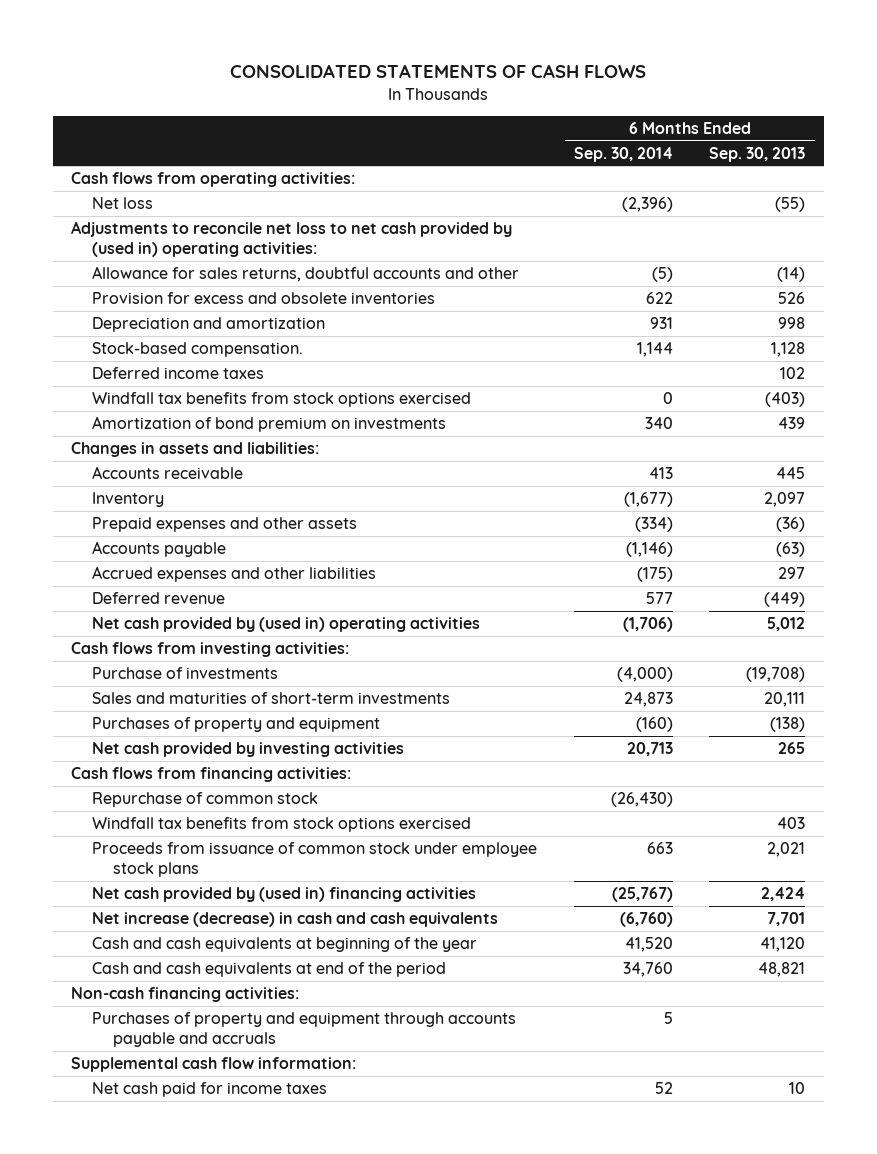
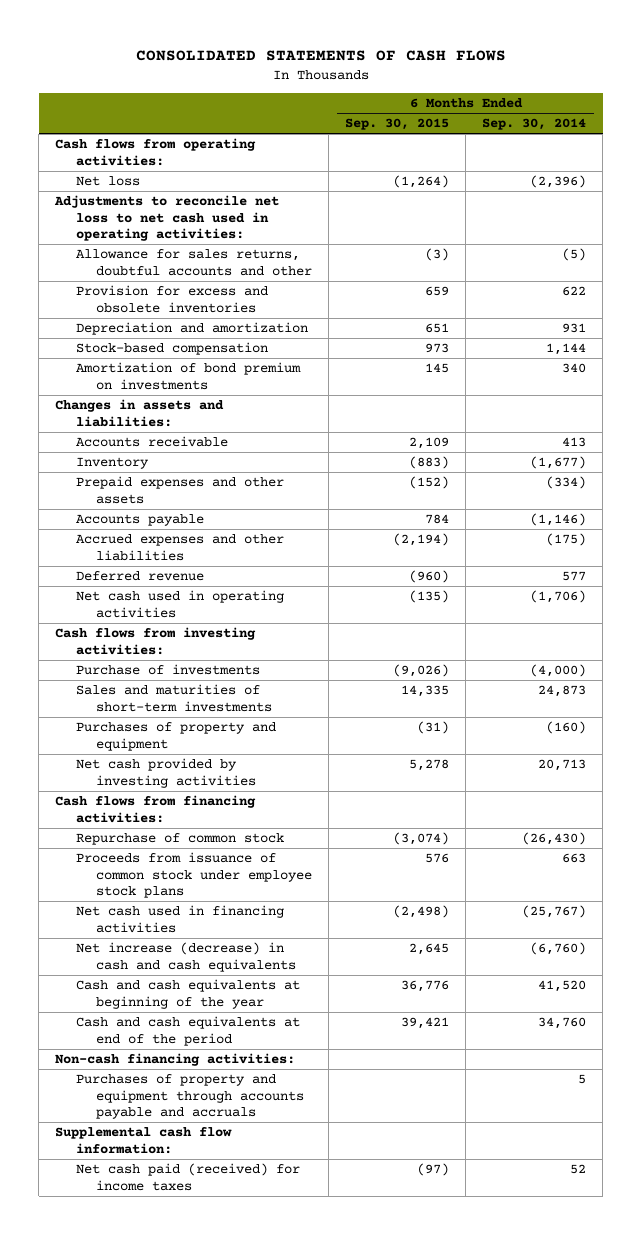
[709,146,806,162] Sep. 30, 2013 -> none
none -> [345,118,450,131] Sep. 30, 2015
[71,221,513,258] Adjustments to reconcile net loss to net cash provided by (used in) operating activities: -> [54,195,280,241] Adjustments to reconcile net loss to net cash used in operating activities:
[92,367,265,380] Deferred income taxes -> none
[92,392,472,408] Windfall tax benefits from stock options exercised -> none
[92,342,304,358] Stock-based compensation. -> [75,342,268,356] Stock-based compensation
[92,617,481,633] Net cash provided by (used in) operating activities -> [75,590,284,618] Net cash used in operating activities
[92,817,472,833] Windfall tax benefits from stock options exercised -> none
[92,887,477,903] Net cash provided by (used in) financing activities -> [75,905,284,933] Net cash used in financing activities
[92,1082,328,1098] Net cash paid for income taxes -> [75,1163,300,1191] Net cash paid (received) for income taxes

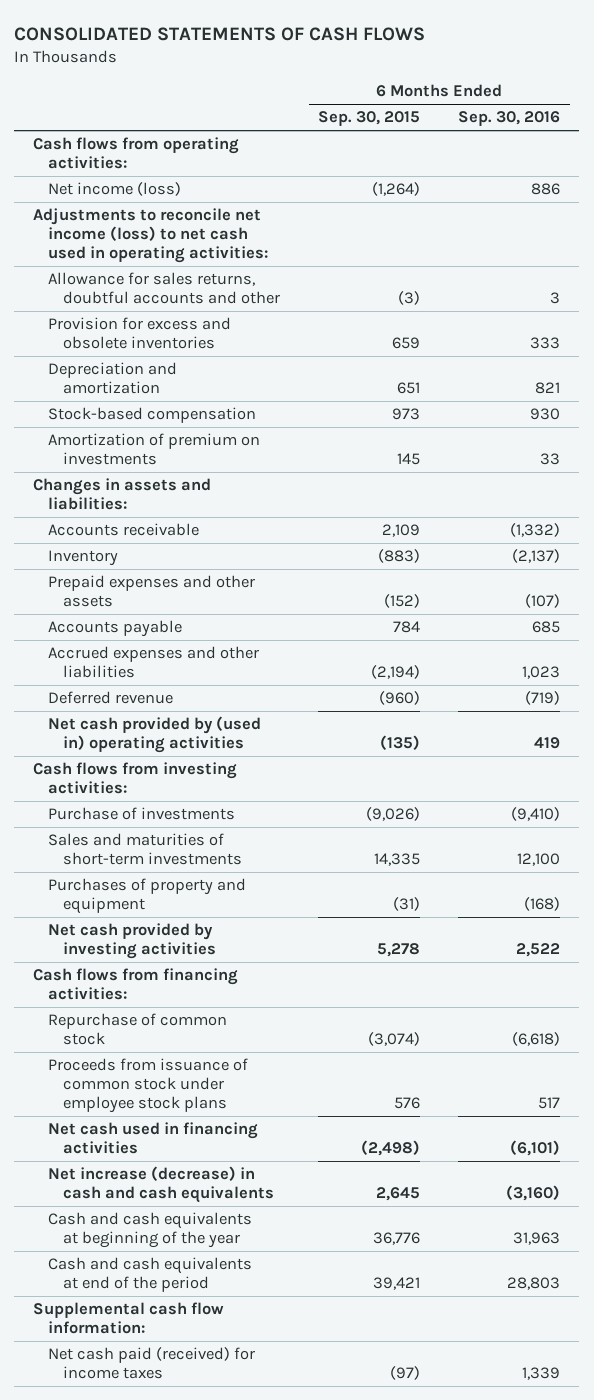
[482,118,587,131] Sep. 30, 2014 -> none
none -> [458,111,561,127] Sep. 30, 2016
[75,176,140,187] Net loss -> [48,182,182,197] Net income (loss)
[54,195,280,241] Adjustments to reconcile net loss to net cash used in operating activities: -> [33,208,269,263] Adjustments to reconcile net income (loss) to net cash used in operating activities:
[75,362,301,390] Amortization of bond premium on investments -> [48,433,261,465] Amortization of premium on investments
[75,590,284,618] Net cash used in operating activities -> [48,716,262,753] Net cash provided by (used in) operating activities
[55,1053,296,1067] Non-cash financing activities: -> none
[75,1074,305,1119] Purchases of property and equipment through accounts payable and accruals -> none

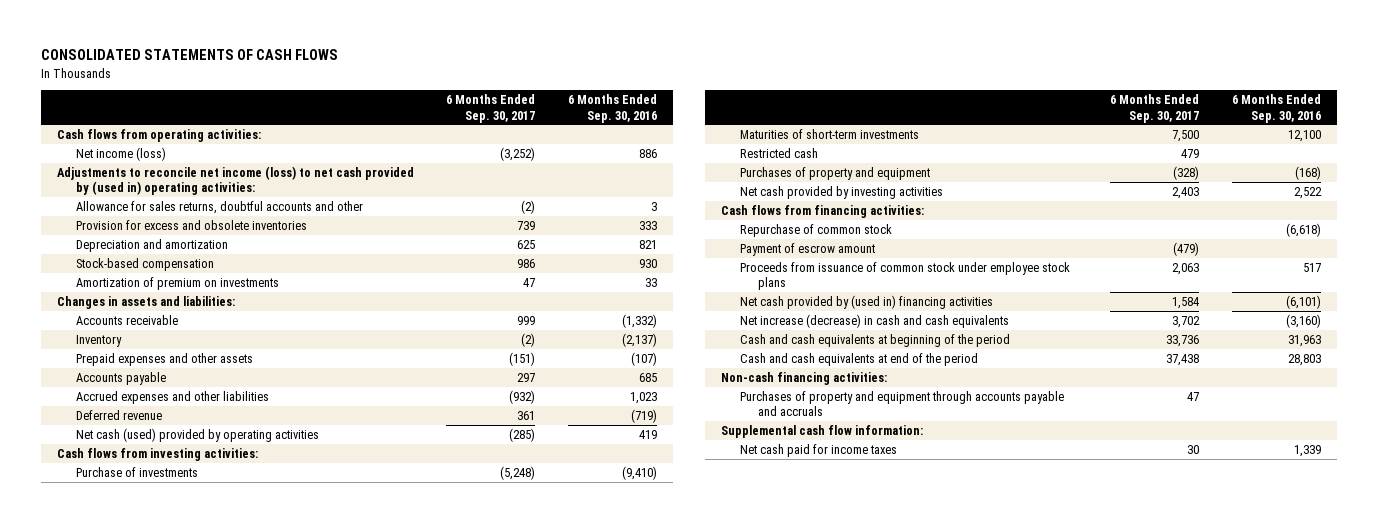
[318,111,421,127] Sep. 30, 2015 -> none
none -> [446,94,536,123] 6 Months Ended Sep. 30, 2017
[33,208,269,263] Adjustments to reconcile net income (loss) to net cash used in operating activities: -> [56,165,414,196] Adjustments to reconcile net income (loss) to net cash provided by (used in) operating activities:
[48,716,262,753] Net cash provided by (used in) operating activities -> [75,427,319,442] Net cash (used) provided by operating activities
[48,833,243,865] Sales and maturities of short-term investments -> [739,128,919,139] Maturities of short-term investments
none -> [739,147,818,158] Restricted cash
none -> [739,242,875,256] Payment of escrow amount
[48,1122,259,1154] Net cash used in financing activities -> [739,294,993,309] Net cash provided by (used in) financing activities
[48,1212,253,1248] Cash and cash equivalents at beginning of the year -> [739,333,1010,347] Cash and cash equivalents at beginning of the period
none -> [720,371,887,385] Non-cash financing activities:
none -> [739,390,1064,417] Purchases of property and equipment through accounts payable and accruals
[48,1347,256,1379] Net cash paid (received) for income taxes -> [739,443,897,457] Net cash paid for income taxes

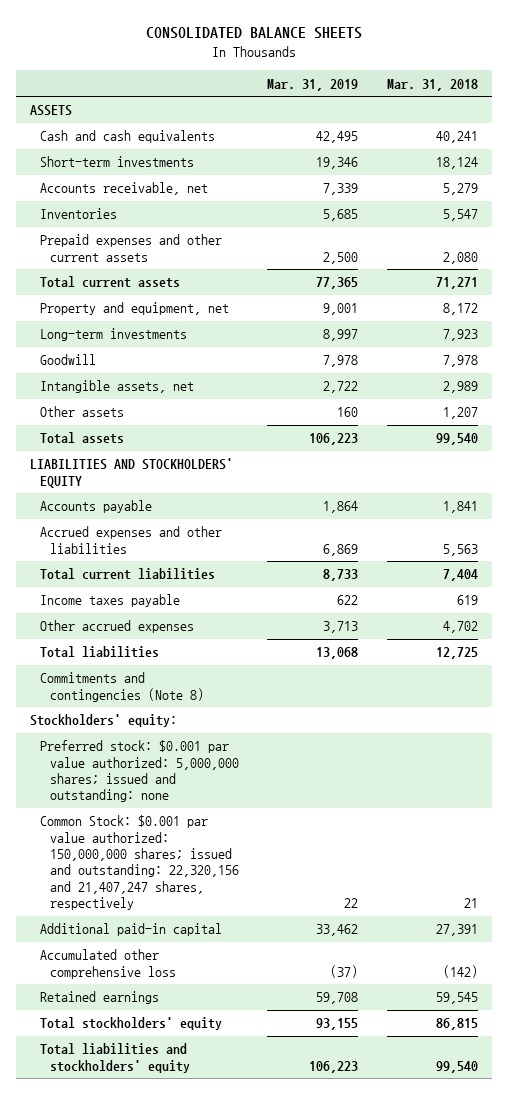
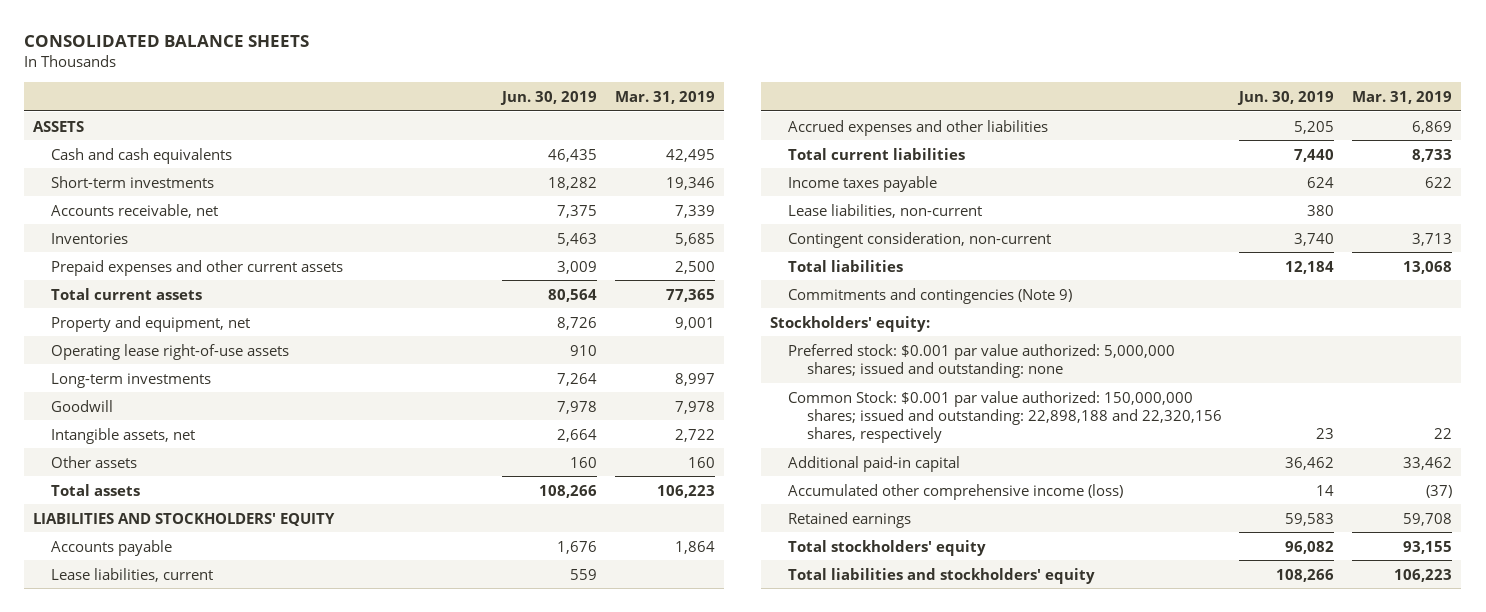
[386,78,478,91] Mar. 31, 2018 -> none
none -> [500,90,598,105] Jun. 30, 2019
none -> [51,343,290,360] Operating lease right-of-use assets
none -> [51,567,214,582] Lease liabilities, current
none -> [788,203,983,218] Lease liabilities, non-current
[40,620,195,634] Other accrued expenses -> [788,231,1052,248] Contingent consideration, non-current
[40,672,205,702] Commitments and contingencies (Note 8) -> [788,287,1073,304] Commitments and contingencies (Note 9)
[40,815,240,911] Common Stock: $0.001 par value authorized: 150,000,000 shares; issued and outstanding: 22,320,156 and 21,407,247 shares, respectively -> [788,390,1222,444] Common Stock: $0.001 par value authorized: 150,000,000 shares; issued and outstanding: 22,898,188 and 22,320,156 shares, respectively
[40,949,177,979] Accumulated other comprehensive loss -> [788,483,1124,500] Accumulated other comprehensive income (loss)

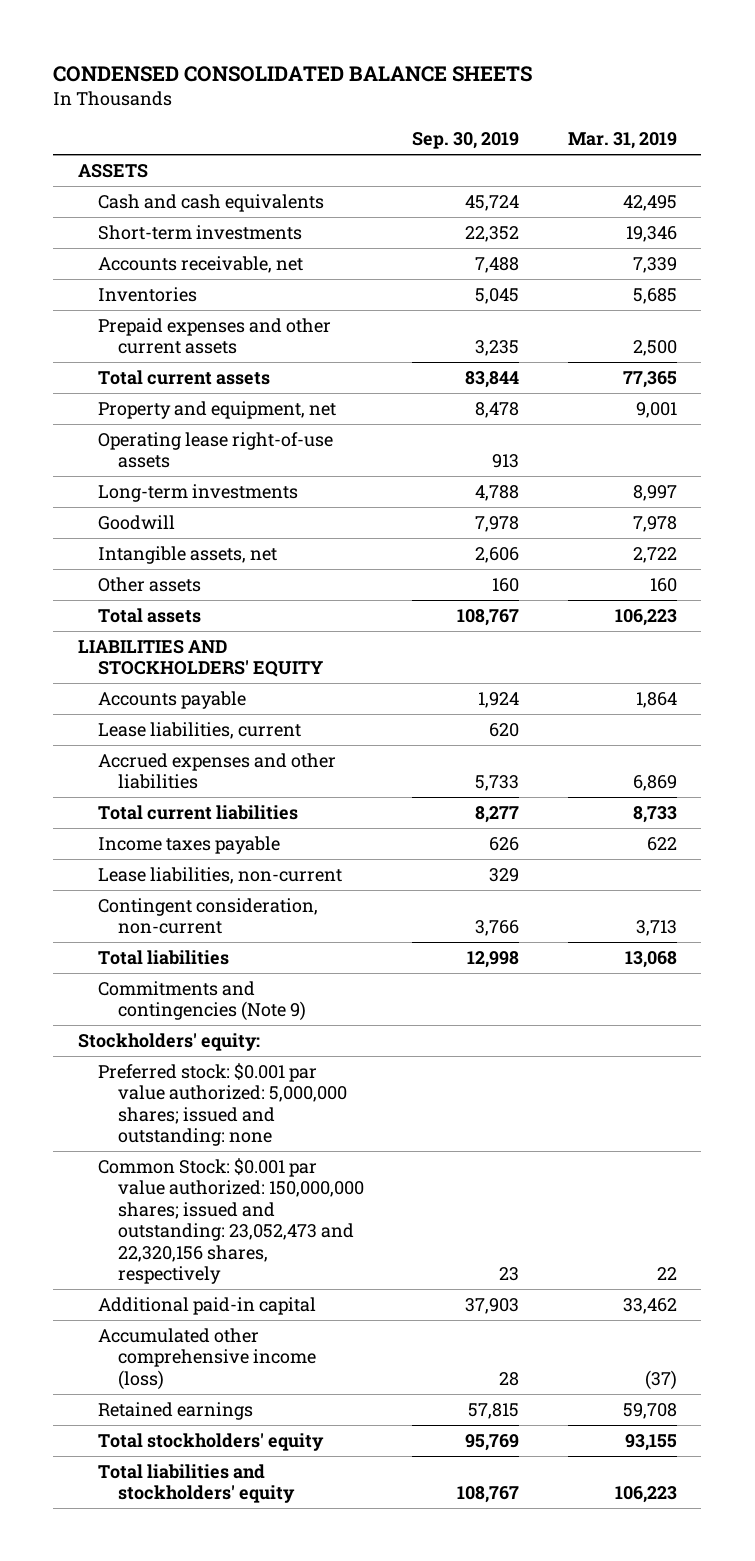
[24,35,310,48] CONSOLIDATED BALANCE SHEETS -> [53,66,533,83] CONDENSED CONSOLIDATED BALANCE SHEETS
[500,90,598,105] Jun. 30, 2019 -> none
none -> [412,132,520,150] Sep. 30, 2019
[788,390,1222,444] Common Stock: $0.001 par value authorized: 150,000,000 shares; issued and outstanding: 22,898,188 and 22,320,156 shares, respectively -> [97,1157,364,1285] Common Stock: $0.001 par value authorized: 150,000,000 shares; issued and outstanding: 23,052,473 and 22,320,156 shares, respectively

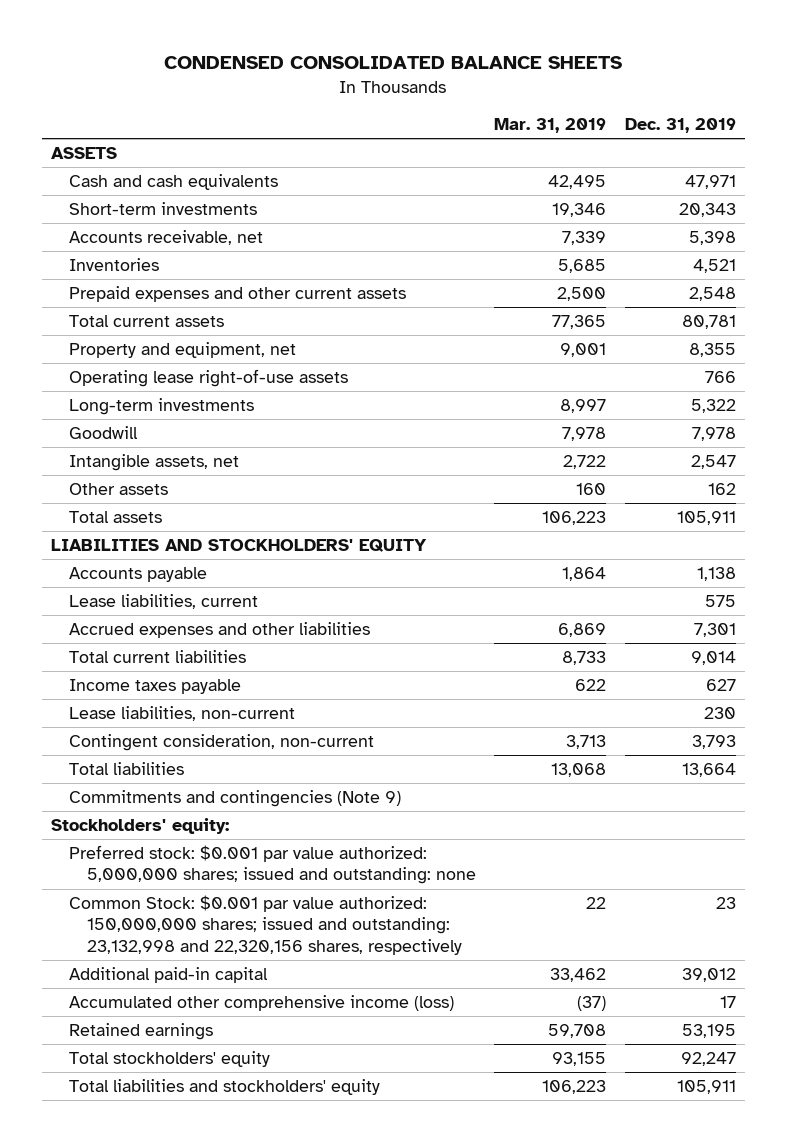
[412,132,520,150] Sep. 30, 2019 -> none
none -> [624,117,736,133] Dec. 31, 2019
[97,1157,364,1285] Common Stock: $0.001 par value authorized: 150,000,000 shares; issued and outstanding: 23,052,473 and 22,320,156 shares, respectively -> [69,895,463,955] Common Stock: $0.001 par value authorized: 150,000,000 shares; issued and outstanding: 23,132,998 and 22,320,156 shares, respectively

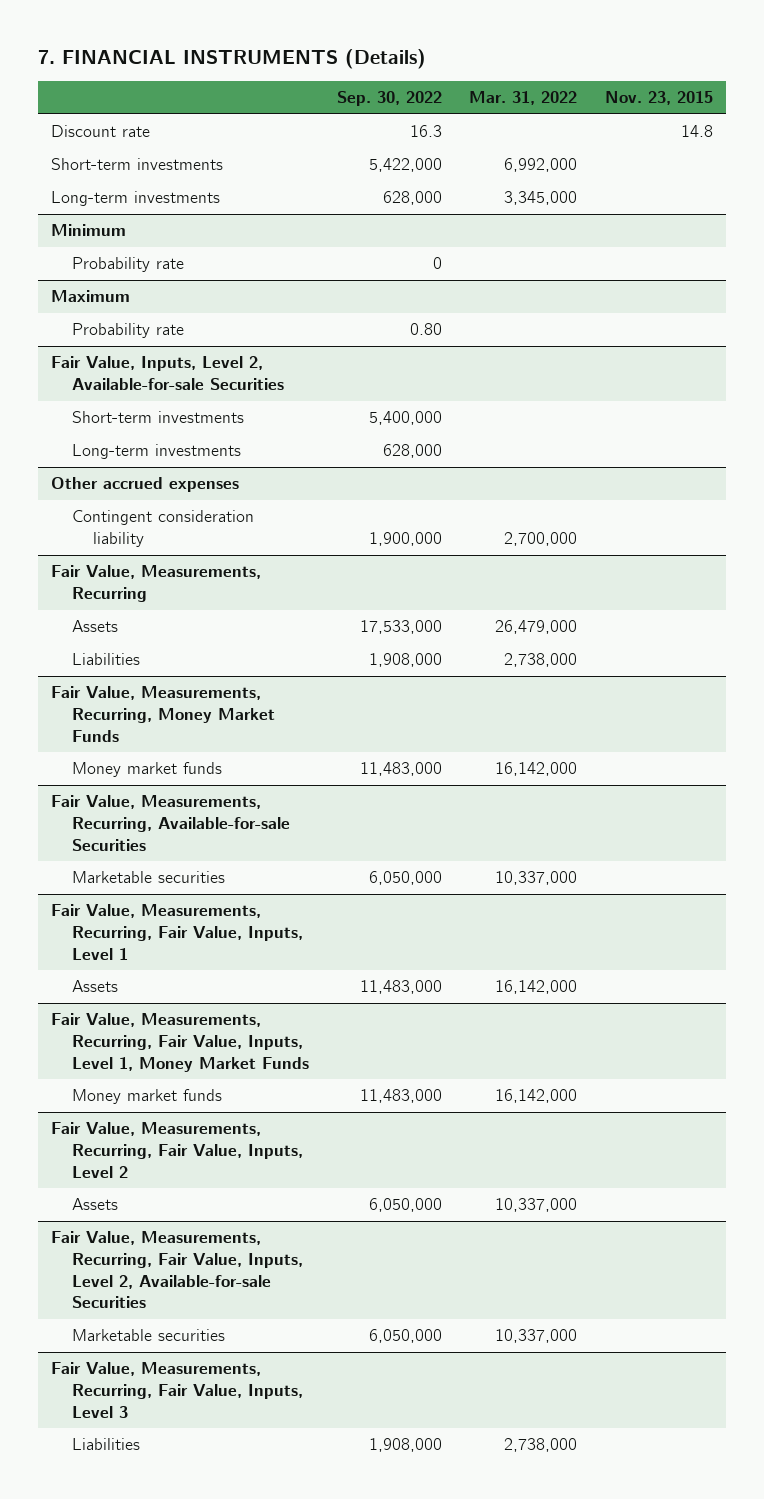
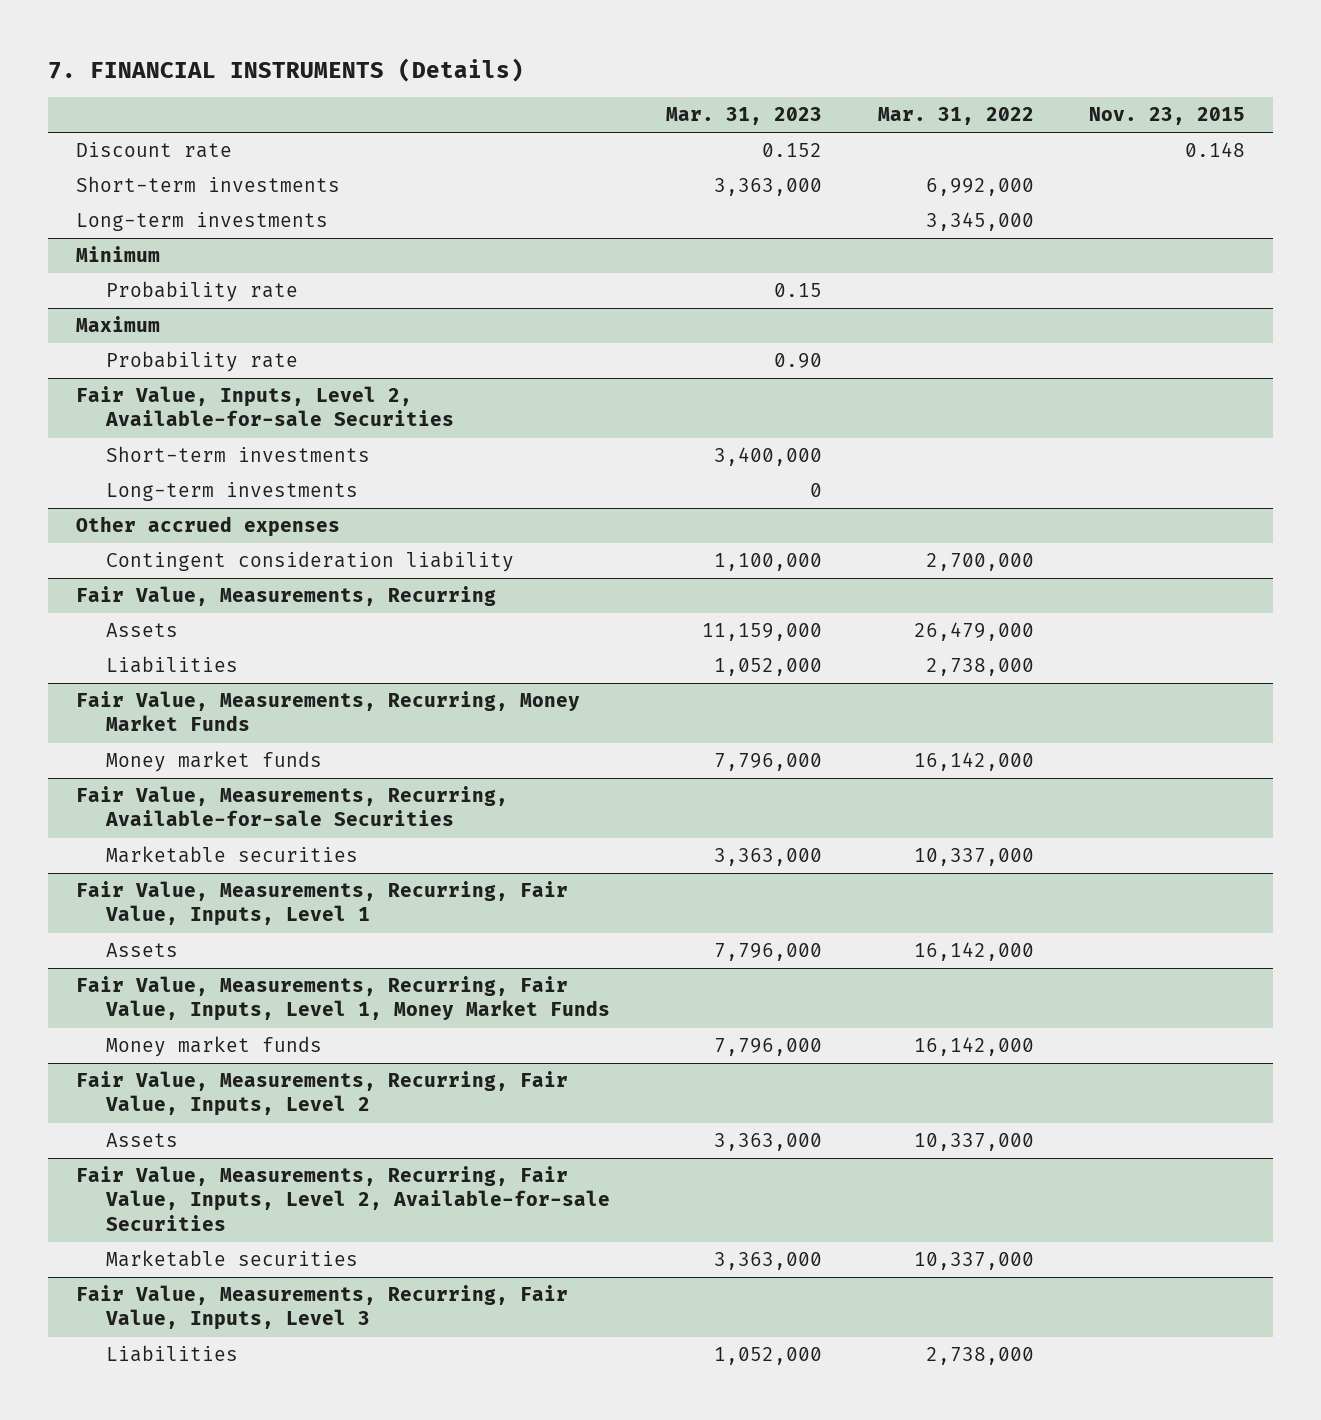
[336,90,442,106] Sep. 30, 2022 -> none
none -> [665,107,822,126] Mar. 31, 2023
[680,125,713,138] 14.8 -> [1185,142,1246,158] 0.148

